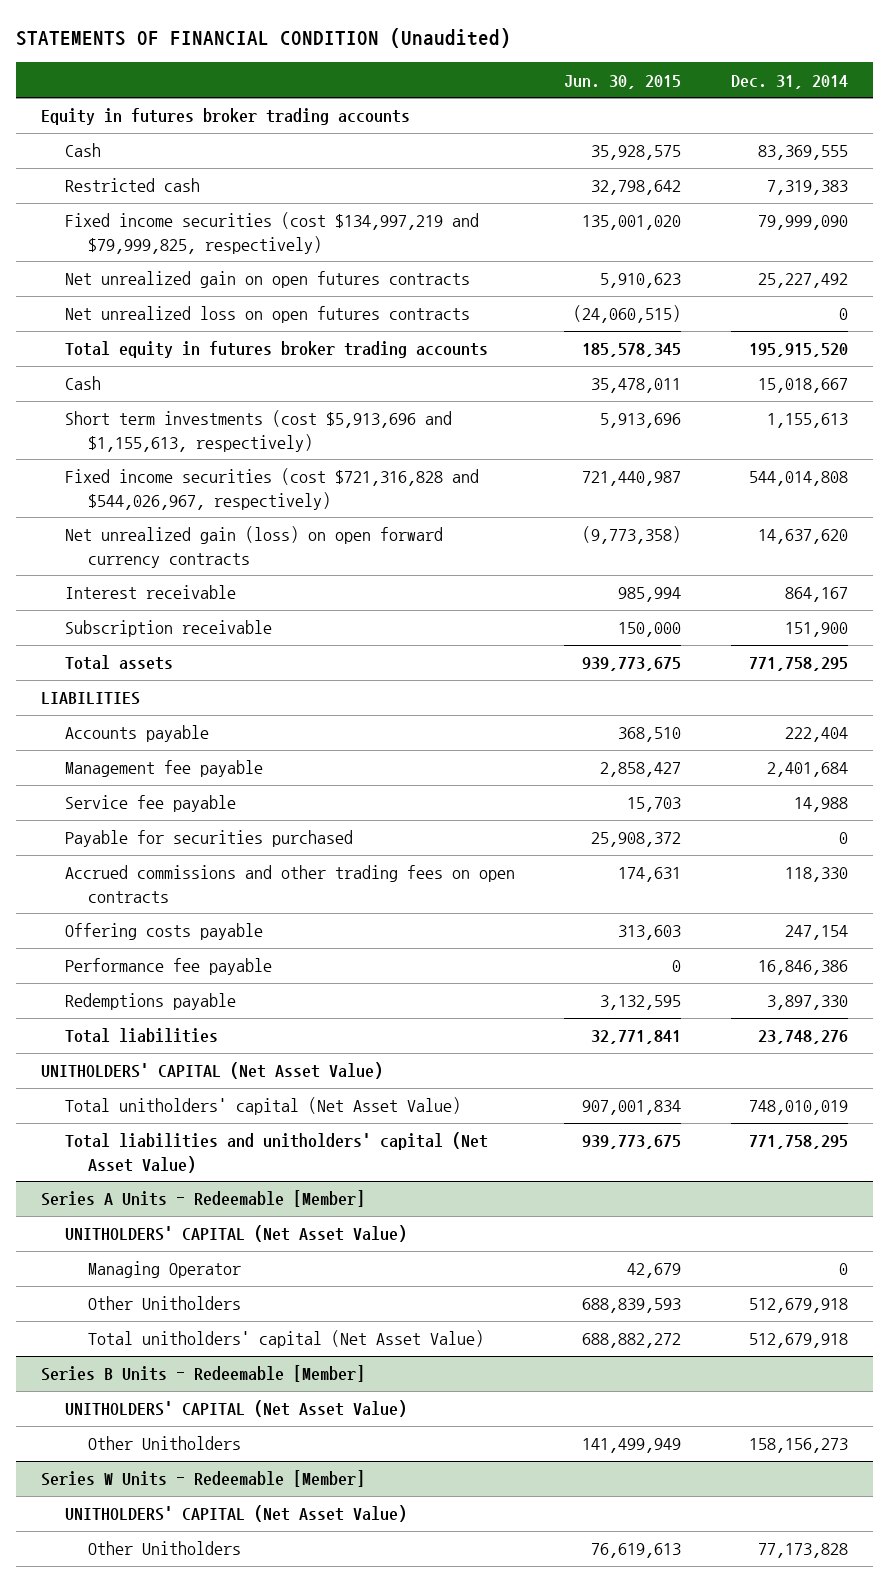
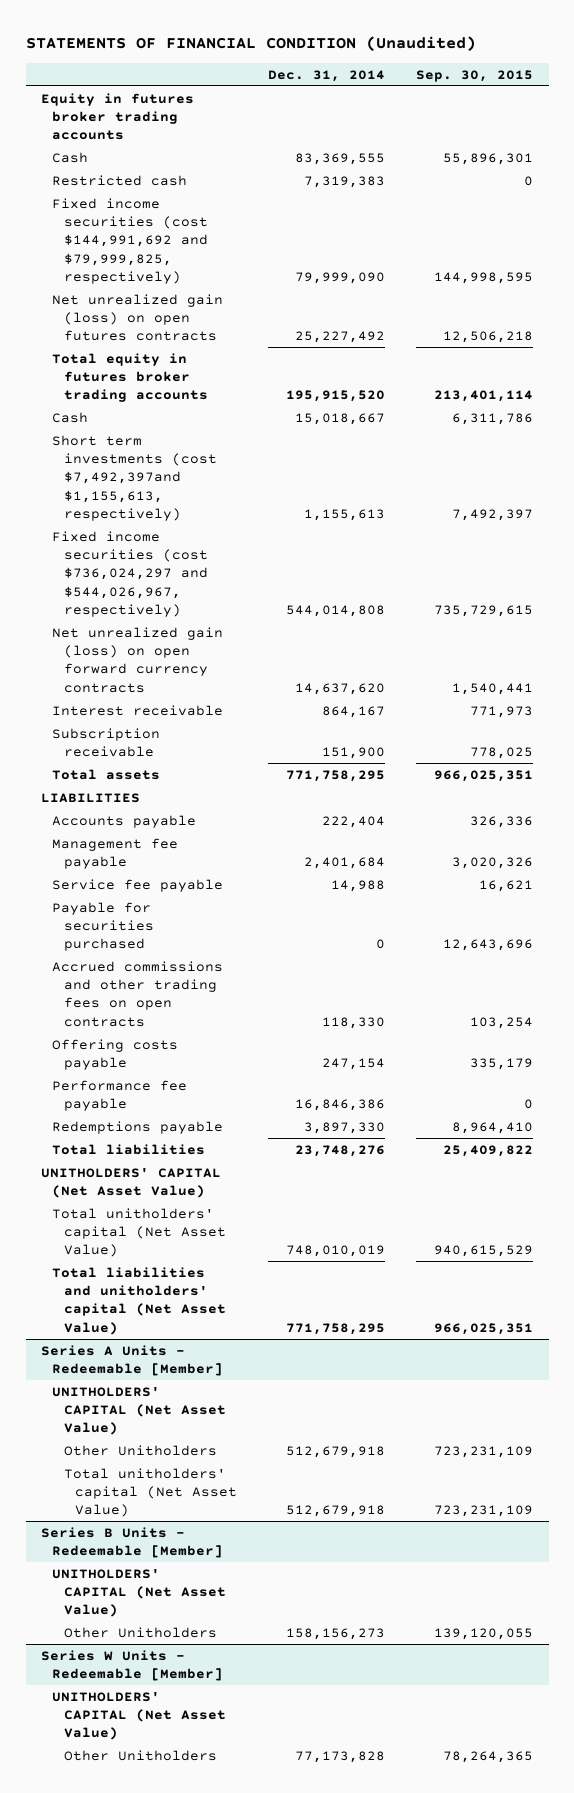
[564,74,682,89] Jun. 30, 2015 -> none
none -> [416,69,534,82] Sep. 30, 2015
[64,306,470,324] Net unrealized loss on open futures contracts -> none
[64,212,479,254] Fixed income securities (cost $134,997,219 and $79,999,825, respectively) -> [52,197,208,284] Fixed income securities (cost $144,991,692 and $79,999,825, respectively)
[64,271,470,289] Net unrealized gain on open futures contracts -> [52,293,224,342] Net unrealized gain (loss) on open futures contracts
[64,410,452,452] Short term investments (cost $5,913,696 and $1,155,613, respectively) -> [52,434,217,521] Short term investments (cost $7,492,397and $1,155,613, respectively)
[64,468,479,510] Fixed income securities (cost $721,316,828 and $544,026,967, respectively) -> [52,530,208,617] Fixed income securities (cost $736,024,297 and $544,026,967, respectively)
[88,1261,242,1279] Managing Operator -> none

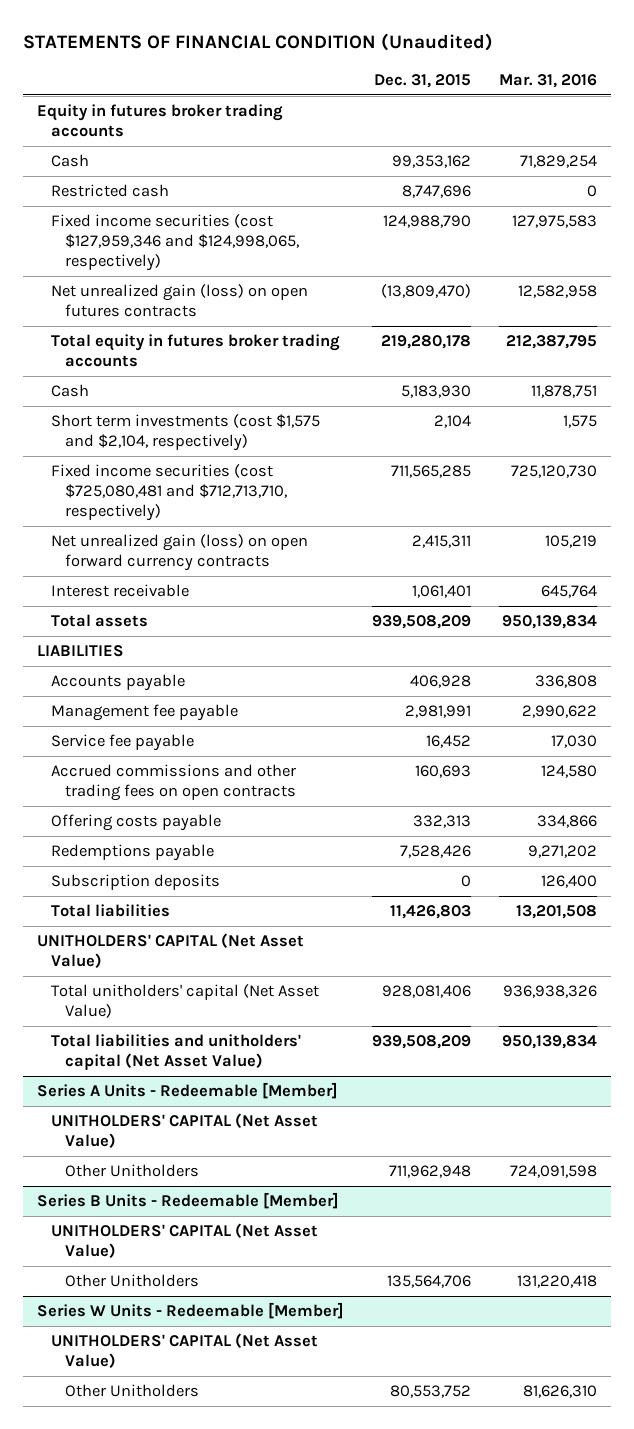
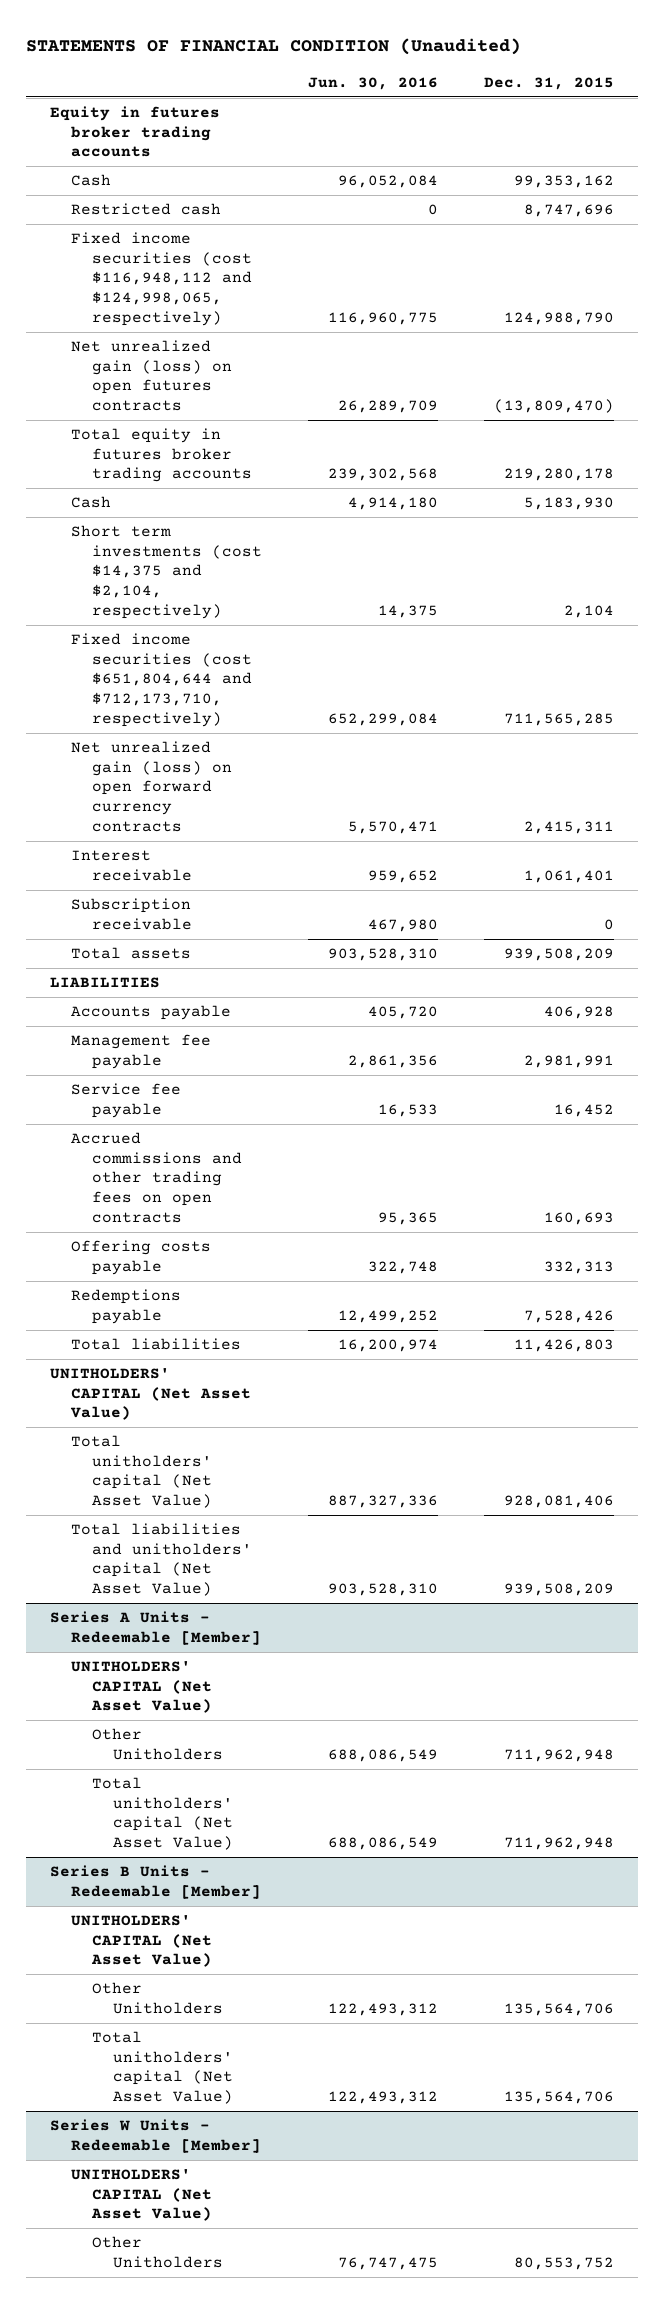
[499,73,598,88] Mar. 31, 2016 -> none
none -> [307,76,438,90] Jun. 30, 2016
[50,214,299,271] Fixed income securities (cost $127,959,346 and $124,998,065, respectively) -> [70,232,252,326] Fixed income securities (cost $116,948,112 and $124,998,065, respectively)
[50,414,320,451] Short term investments (cost $1,575 and $2,104, respectively) -> [70,525,262,619] Short term investments (cost $14,375 and $2,104, respectively)
[50,464,287,521] Fixed income securities (cost $725,080,481 and $712,713,710, respectively) -> [70,633,252,727] Fixed income securities (cost $651,804,644 and $712,173,710, respectively)
none -> [70,898,192,930] Subscription receivable
[50,874,220,891] Subscription deposits -> none
none -> [91,1777,233,1851] Total unitholders' capital (Net Asset Value)
none -> [91,2031,233,2105] Total unitholders' capital (Net Asset Value)

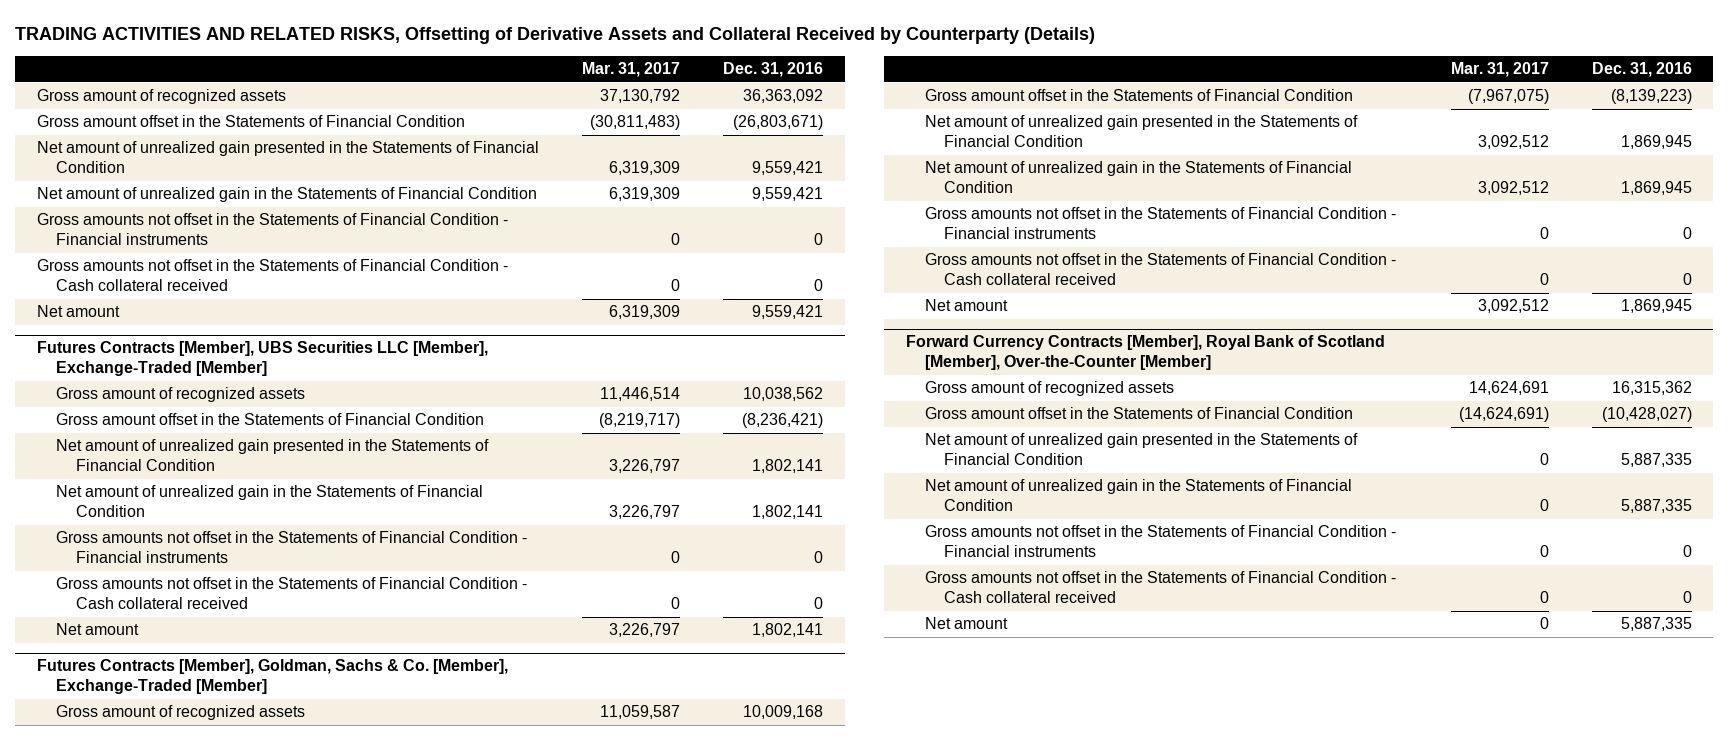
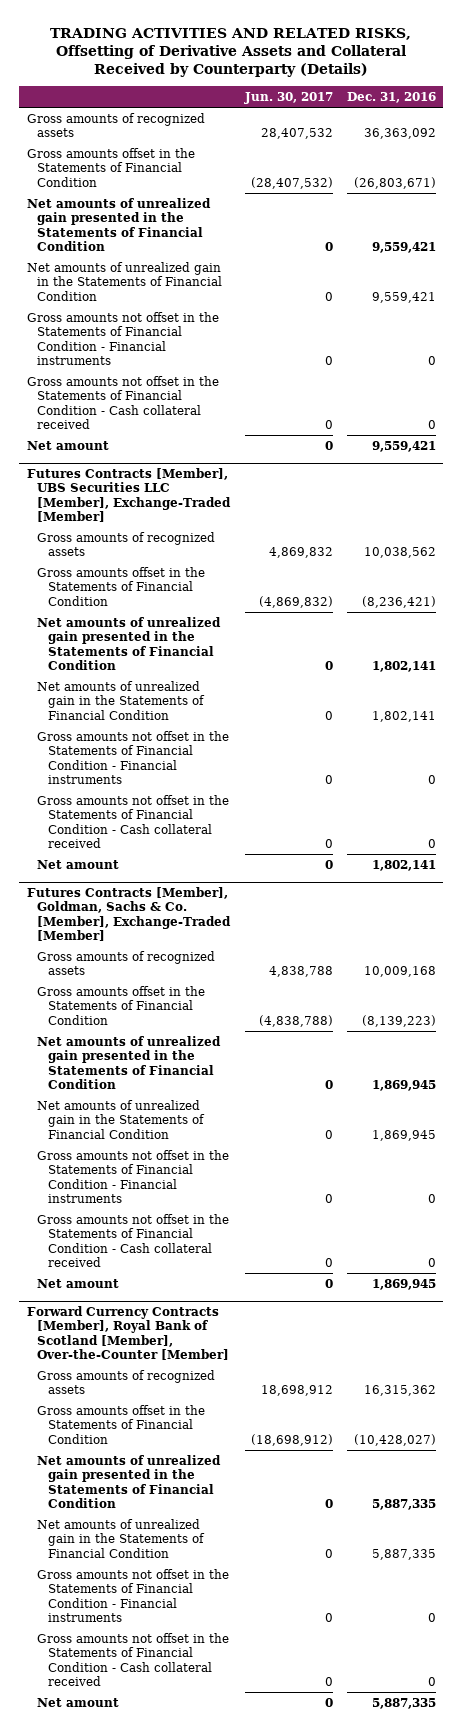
[582,62,681,78] Mar. 31, 2017 -> none
none -> [243,91,333,104] Jun. 30, 2017
[37,89,287,105] Gross amount of recognized assets -> [26,112,205,138] Gross amounts of recognized assets
[37,115,466,128] Gross amount offset in the Statements of Financial Condition -> [26,147,195,187] Gross amounts offset in the Statements of Financial Condition
[37,141,540,174] Net amount of unrealized gain presented in the Statements of Financial Condition -> [26,197,211,251] Net amounts of unrealized gain presented in the Statements of Financial Condition
[37,187,538,203] Net amount of unrealized gain in the Statements of Financial Condition -> [26,261,223,301] Net amounts of unrealized gain in the Statements of Financial Condition
[56,387,306,403] Gross amount of recognized assets -> [37,531,216,557] Gross amounts of recognized assets
[56,413,485,426] Gross amount offset in the Statements of Financial Condition -> [37,566,206,606] Gross amounts offset in the Statements of Financial Condition
[56,439,490,472] Net amount of unrealized gain presented in the Statements of Financial Condition -> [37,616,222,670] Net amounts of unrealized gain presented in the Statements of Financial Condition
[56,485,484,518] Net amount of unrealized gain in the Statements of Financial Condition -> [37,680,206,720] Net amounts of unrealized gain in the Statements of Financial Condition
[56,705,306,721] Gross amount of recognized assets -> [37,950,216,976] Gross amounts of recognized assets
[925,89,1354,102] Gross amount offset in the Statements of Financial Condition -> [37,985,206,1025] Gross amounts offset in the Statements of Financial Condition
[925,115,1359,148] Net amount of unrealized gain presented in the Statements of Financial Condition -> [37,1035,222,1089] Net amounts of unrealized gain presented in the Statements of Financial Condition
[925,161,1353,194] Net amount of unrealized gain in the Statements of Financial Condition -> [37,1099,206,1139] Net amounts of unrealized gain in the Statements of Financial Condition
[925,381,1175,397] Gross amount of recognized assets -> [37,1369,216,1395] Gross amounts of recognized assets
[925,407,1354,420] Gross amount offset in the Statements of Financial Condition -> [37,1404,206,1444] Gross amounts offset in the Statements of Financial Condition
[925,433,1359,466] Net amount of unrealized gain presented in the Statements of Financial Condition -> [37,1454,222,1508] Net amounts of unrealized gain presented in the Statements of Financial Condition
[925,479,1353,512] Net amount of unrealized gain in the Statements of Financial Condition -> [37,1518,206,1558] Net amounts of unrealized gain in the Statements of Financial Condition

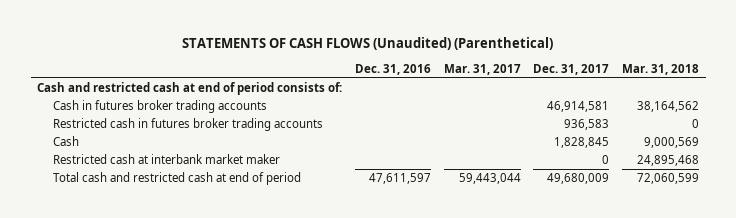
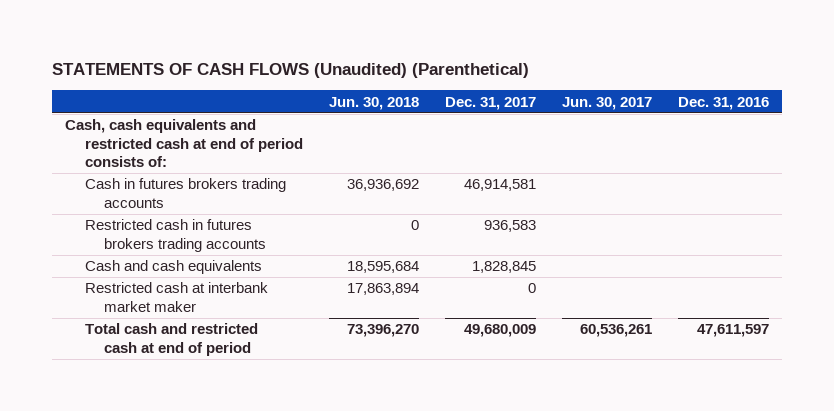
[443,63,521,75] Mar. 31, 2017 -> none
[622,63,700,75] Mar. 31, 2018 -> none
none -> [328,96,419,110] Jun. 30, 2018
none -> [562,96,653,110] Jun. 30, 2017
[36,82,342,96] Cash and restricted cash at end of period consists of: -> [65,119,303,168] Cash, cash equivalents and restricted cash at end of period consists of:
[53,100,268,114] Cash in futures broker trading accounts -> [84,178,286,208] Cash in futures brokers trading accounts
[53,118,324,132] Restricted cash in futures broker trading accounts -> [84,219,267,252] Restricted cash in futures brokers trading accounts
[53,136,80,147] Cash -> [84,260,262,275] Cash and cash equivalents

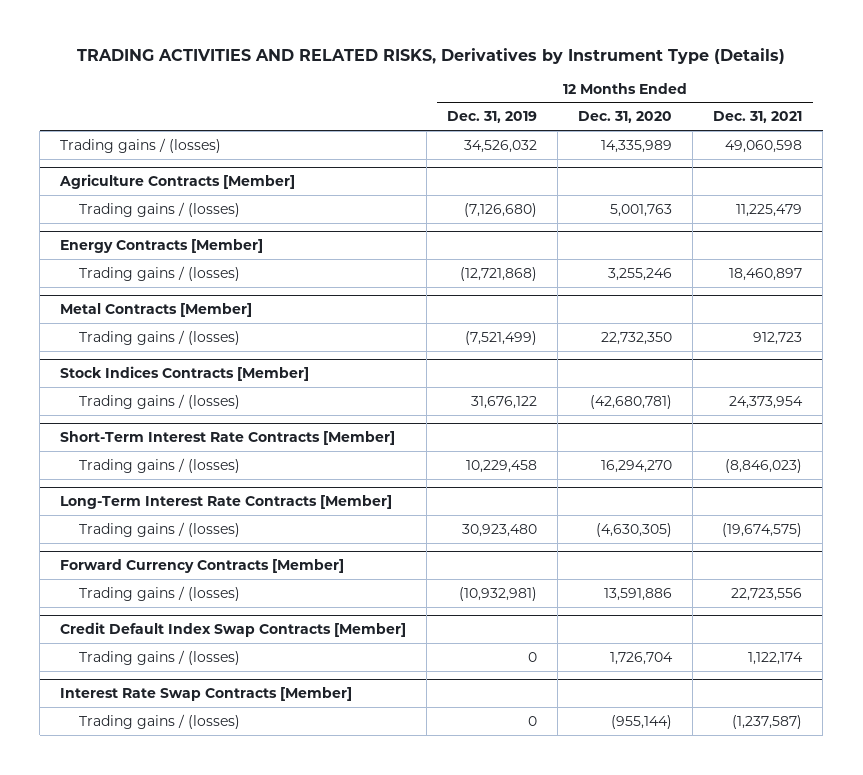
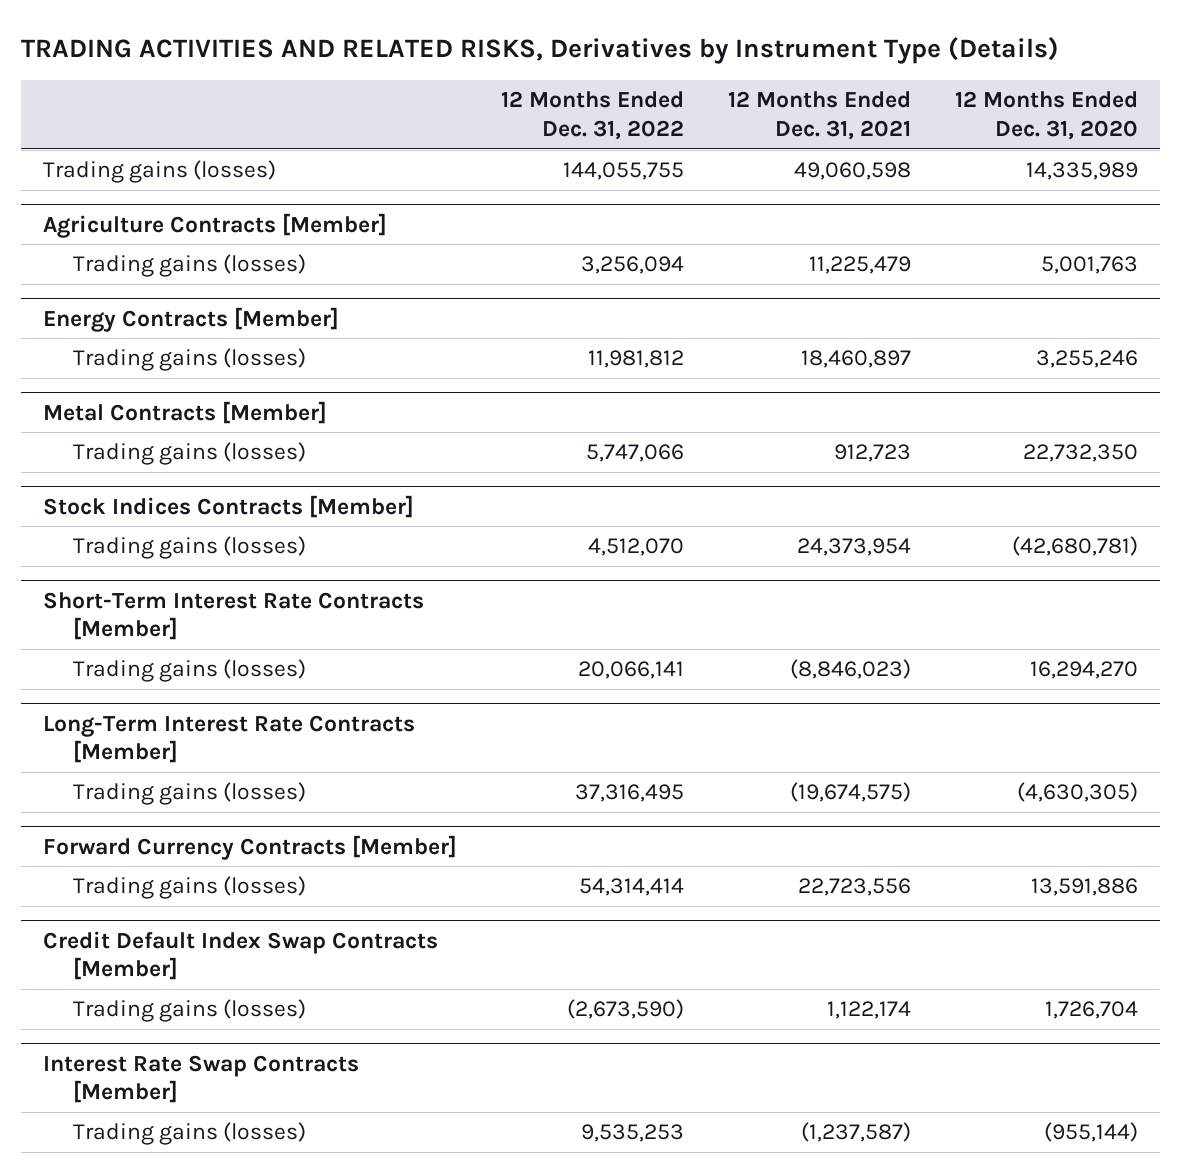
[447,111,538,124] Dec. 31, 2019 -> none
none -> [501,91,685,140] 12 Months Ended Dec. 31, 2022
[60,137,222,153] Trading gains / (losses) -> [43,160,277,184] Trading gains (losses)
[79,201,241,217] Trading gains / (losses) -> [72,254,306,278] Trading gains (losses)
[79,265,241,281] Trading gains / (losses) -> [72,348,306,372] Trading gains (losses)
[79,329,241,345] Trading gains / (losses) -> [72,442,306,466] Trading gains (losses)
[79,393,241,409] Trading gains / (losses) -> [72,536,306,560] Trading gains (losses)
[79,457,241,473] Trading gains / (losses) -> [72,659,306,683] Trading gains (losses)
[79,521,241,537] Trading gains / (losses) -> [72,782,306,806] Trading gains (losses)
[79,585,241,601] Trading gains / (losses) -> [72,876,306,900] Trading gains (losses)
[79,649,241,665] Trading gains / (losses) -> [72,999,306,1023] Trading gains (losses)
[79,713,241,729] Trading gains / (losses) -> [72,1122,306,1146] Trading gains (losses)

